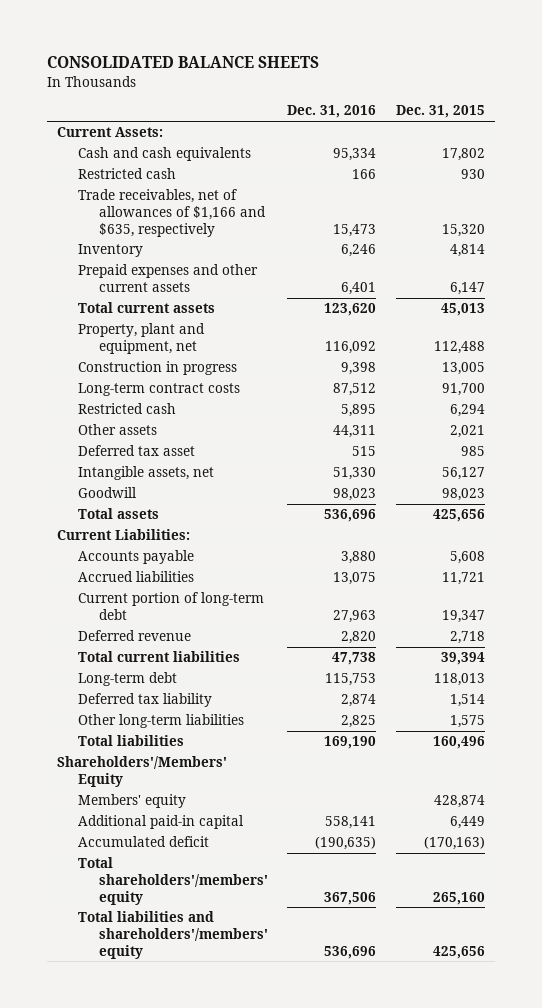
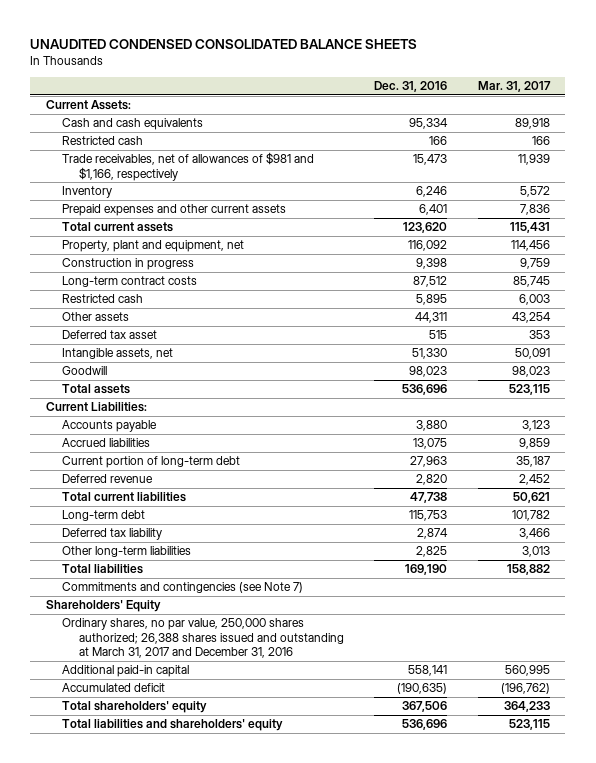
[47,56,320,69] CONSOLIDATED BALANCE SHEETS -> [30,38,418,49] UNAUDITED CONDENSED CONSOLIDATED BALANCE SHEETS
[395,105,485,119] Dec. 31, 2015 -> none
none -> [477,81,551,93] Mar. 31, 2017
[77,189,266,237] Trade receivables, net of allowances of $1,166 and $635, respectively -> [62,152,315,181] Trade receivables, net of allowances of $981 and $1,166, respectively
[77,794,186,809] Members' equity -> none
none -> [62,582,304,594] Commitments and contingencies (see Note 7)
[56,756,227,787] Shareholders'/Members' Equity -> [45,600,161,613] Shareholders' Equity
none -> [62,618,344,658] Ordinary shares, no par value, 250,000 shares authorized; 26,388 shares issued and outstanding at March 31, 2017 and December 31, 2016
[77,857,268,905] Total shareholders'/members' equity -> [62,701,208,714] Total shareholders' equity
[77,911,268,959] Total liabilities and shareholders'/members' equity -> [62,719,284,732] Total liabilities and shareholders' equity

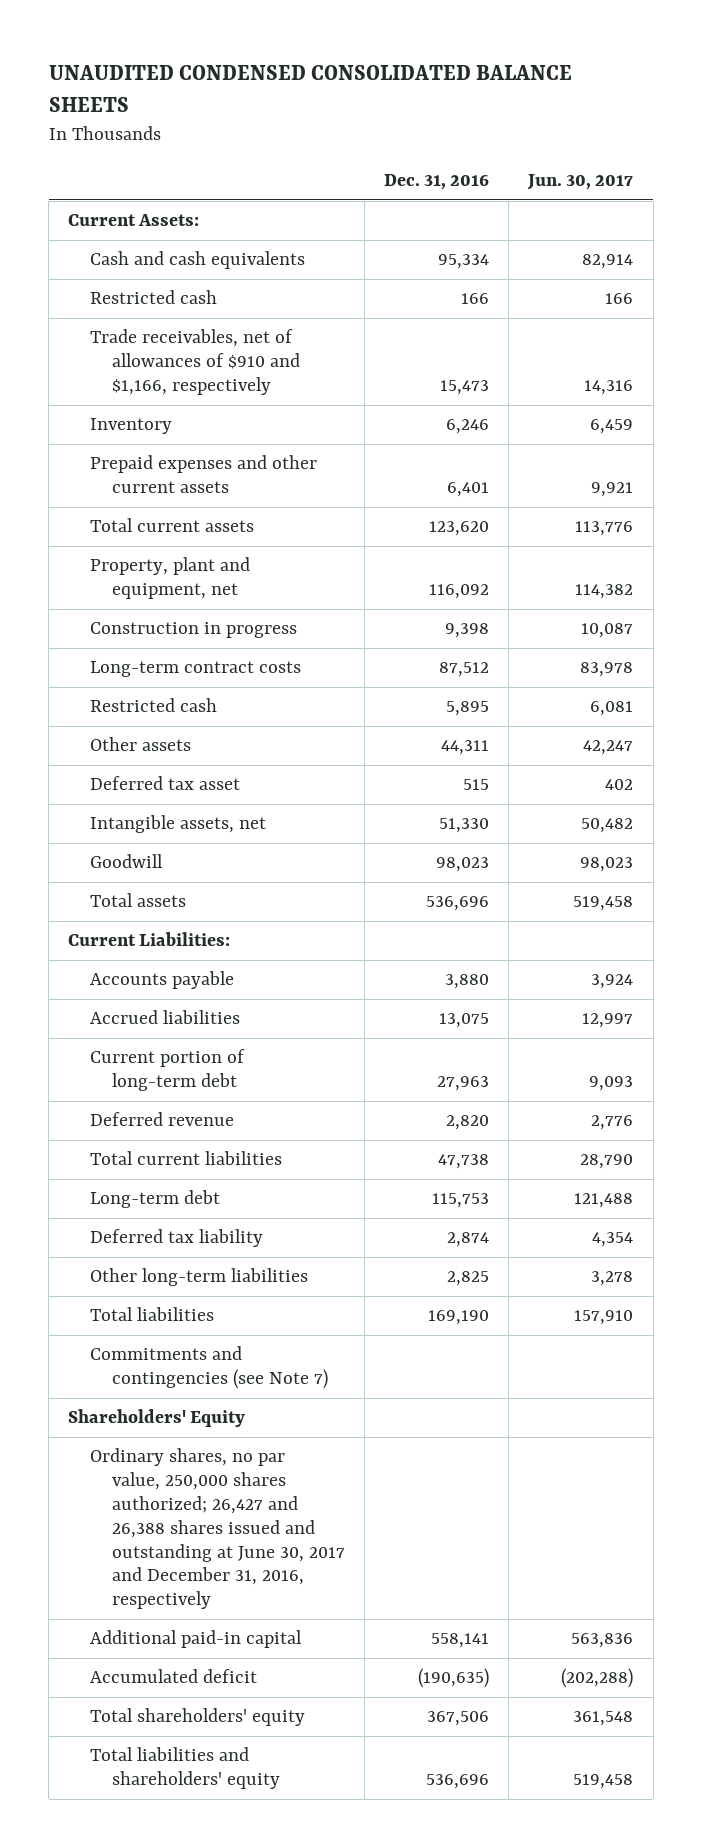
[477,81,551,93] Mar. 31, 2017 -> none
none -> [527,174,634,191] Jun. 30, 2017
[62,152,315,181] Trade receivables, net of allowances of $981 and $1,166, respectively -> [90,329,300,395] Trade receivables, net of allowances of $910 and $1,166, respectively
[62,618,344,658] Ordinary shares, no par value, 250,000 shares authorized; 26,388 shares issued and outstanding at March 31, 2017 and December 31, 2016 -> [90,1448,345,1610] Ordinary shares, no par value, 250,000 shares authorized; 26,427 and 26,388 shares issued and outstanding at June 30, 2017 and December 31, 2016, respectively

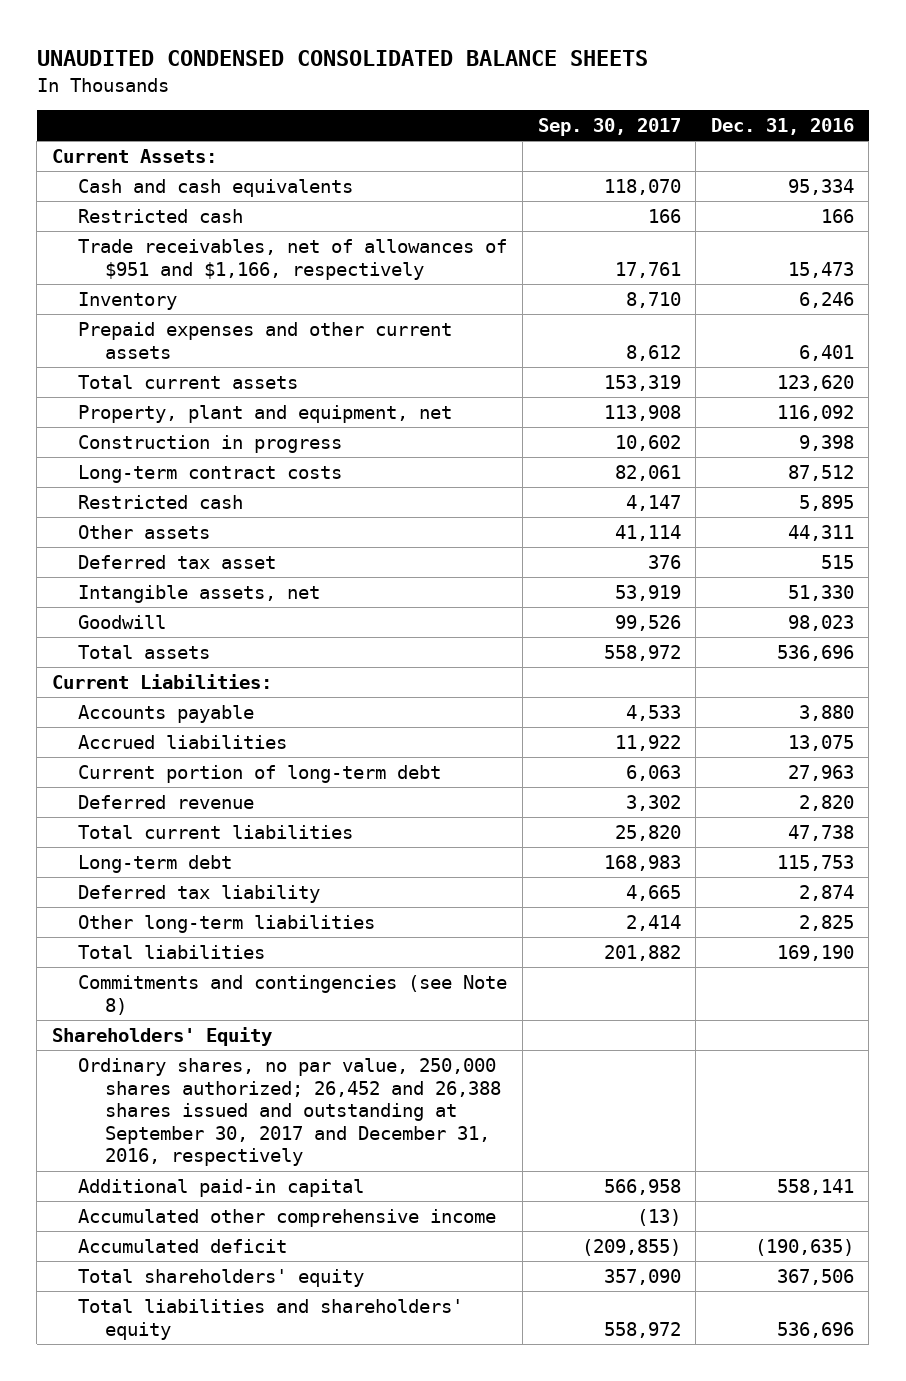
[527,174,634,191] Jun. 30, 2017 -> none
none -> [537,118,681,137] Sep. 30, 2017
[90,329,300,395] Trade receivables, net of allowances of $910 and $1,166, respectively -> [78,238,508,280] Trade receivables, net of allowances of $951 and $1,166, respectively
[90,1346,328,1390] Commitments and contingencies (see Note 7) -> [78,974,508,1015] Commitments and contingencies (see Note 8)
[90,1448,345,1610] Ordinary shares, no par value, 250,000 shares authorized; 26,427 and 26,388 shares issued and outstanding at June 30, 2017 and December 31, 2016, respectively -> [78,1057,501,1167] Ordinary shares, no par value, 250,000 shares authorized; 26,452 and 26,388 shares issued and outstanding at September 30, 2017 and December 31, 2016, respectively
none -> [78,1208,497,1227] Accumulated other comprehensive income

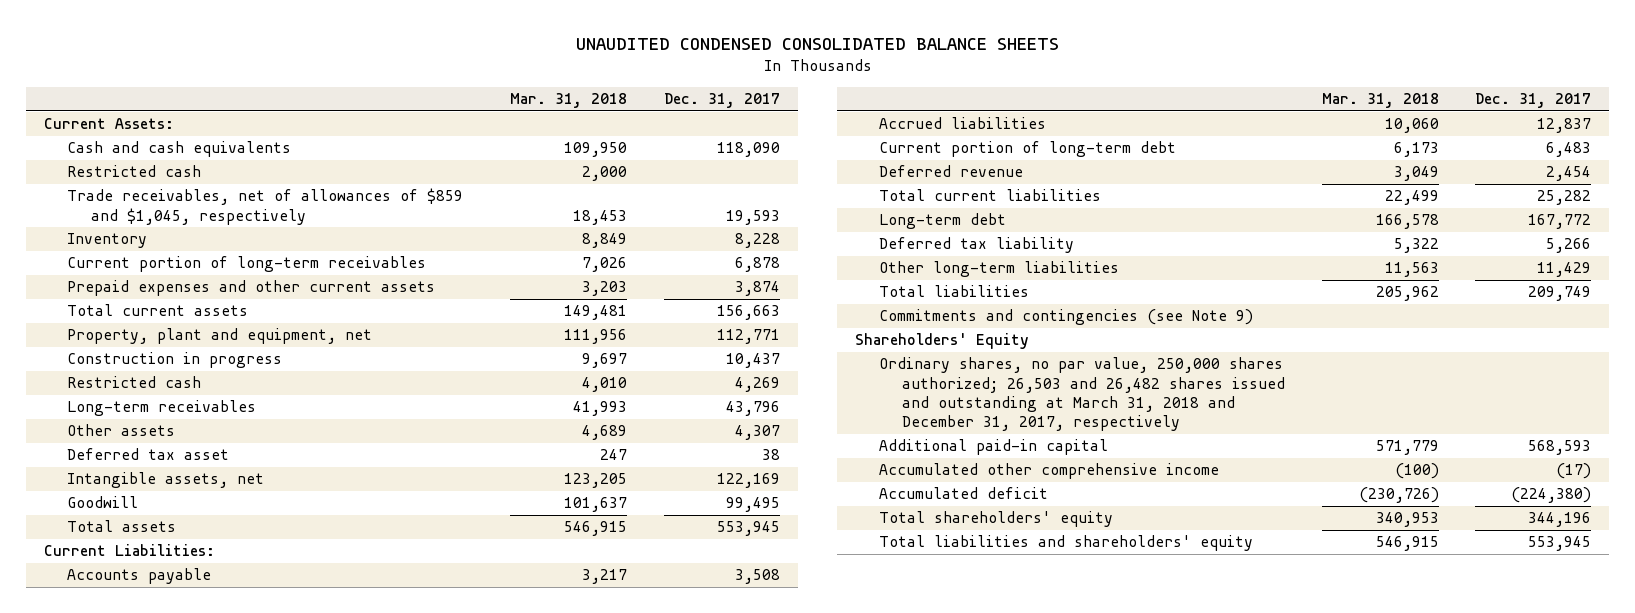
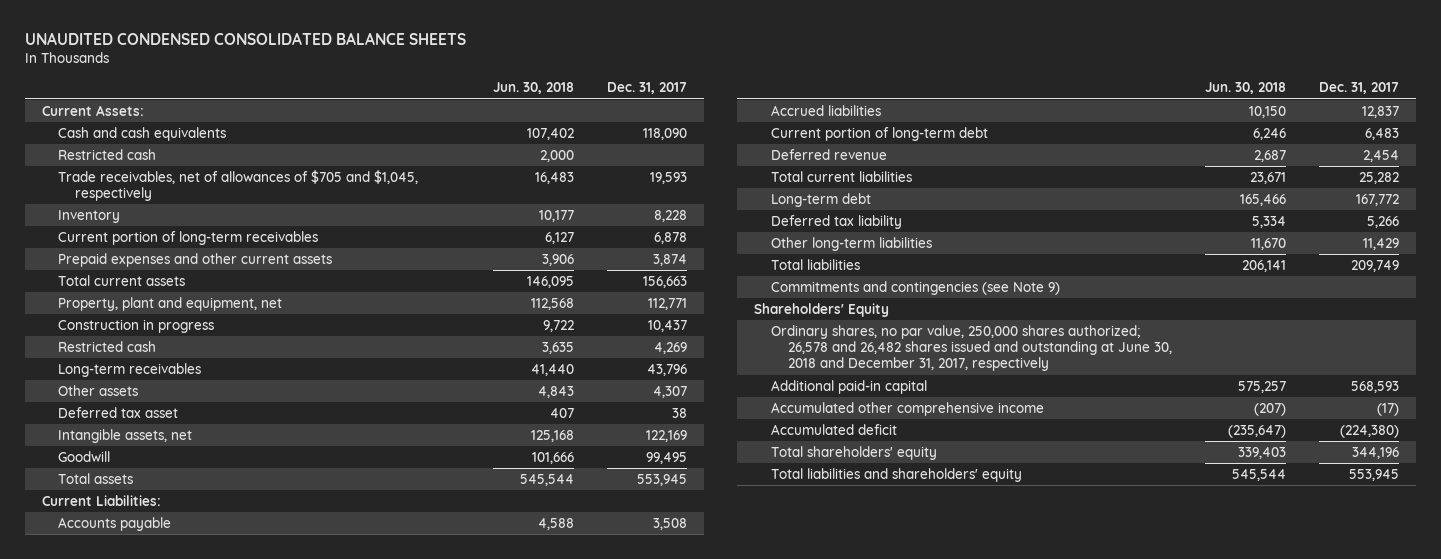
[510,93,628,109] Mar. 31, 2018 -> none
none -> [492,82,574,95] Jun. 30, 2018
[67,188,464,225] Trade receivables, net of allowances of $859 and $1,045, respectively -> [58,169,419,202] Trade receivables, net of allowances of $705 and $1,045, respectively
[878,357,1286,432] Ordinary shares, no par value, 250,000 shares authorized; 26,503 and 26,482 shares issued and outstanding at March 31, 2018 and December 31, 2017, respectively -> [770,324,1172,372] Ordinary shares, no par value, 250,000 shares authorized; 26,578 and 26,482 shares issued and outstanding at June 30, 2018 and December 31, 2017, respectively

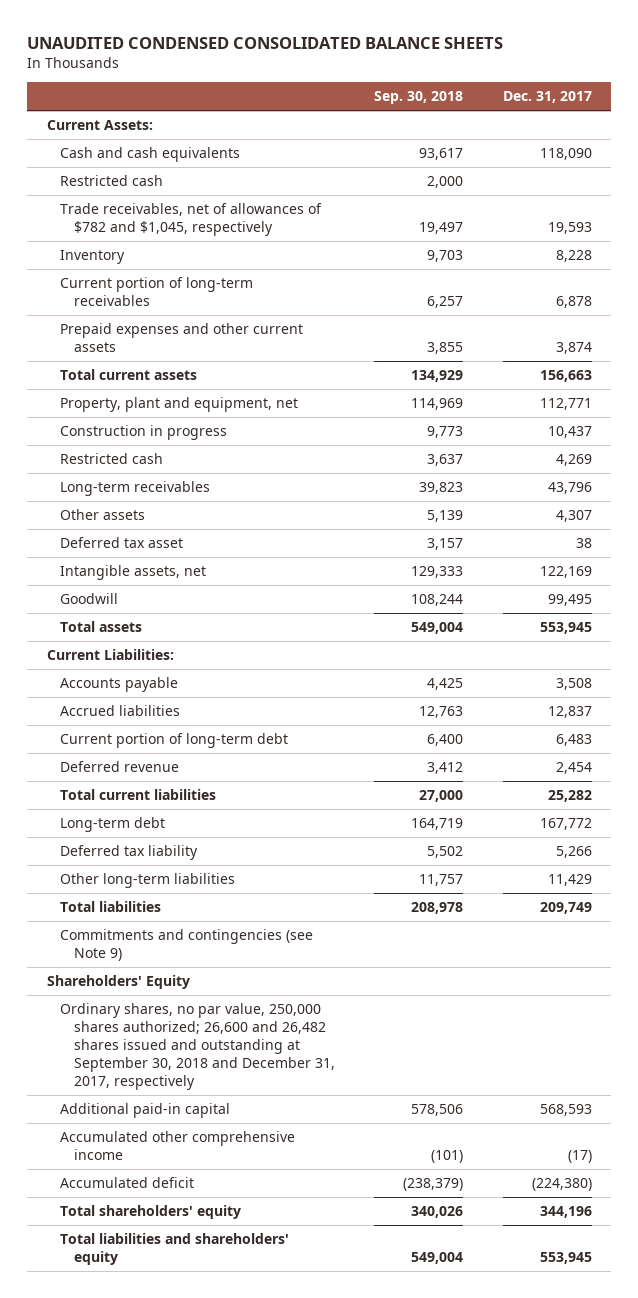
[492,82,574,95] Jun. 30, 2018 -> none
none -> [374,91,464,105] Sep. 30, 2018
[58,169,419,202] Trade receivables, net of allowances of $705 and $1,045, respectively -> [60,203,323,237] Trade receivables, net of allowances of $782 and $1,045, respectively
[770,324,1172,372] Ordinary shares, no par value, 250,000 shares authorized; 26,578 and 26,482 shares issued and outstanding at June 30, 2018 and December 31, 2017, respectively -> [60,1003,335,1090] Ordinary shares, no par value, 250,000 shares authorized; 26,600 and 26,482 shares issued and outstanding at September 30, 2018 and December 31, 2017, respectively

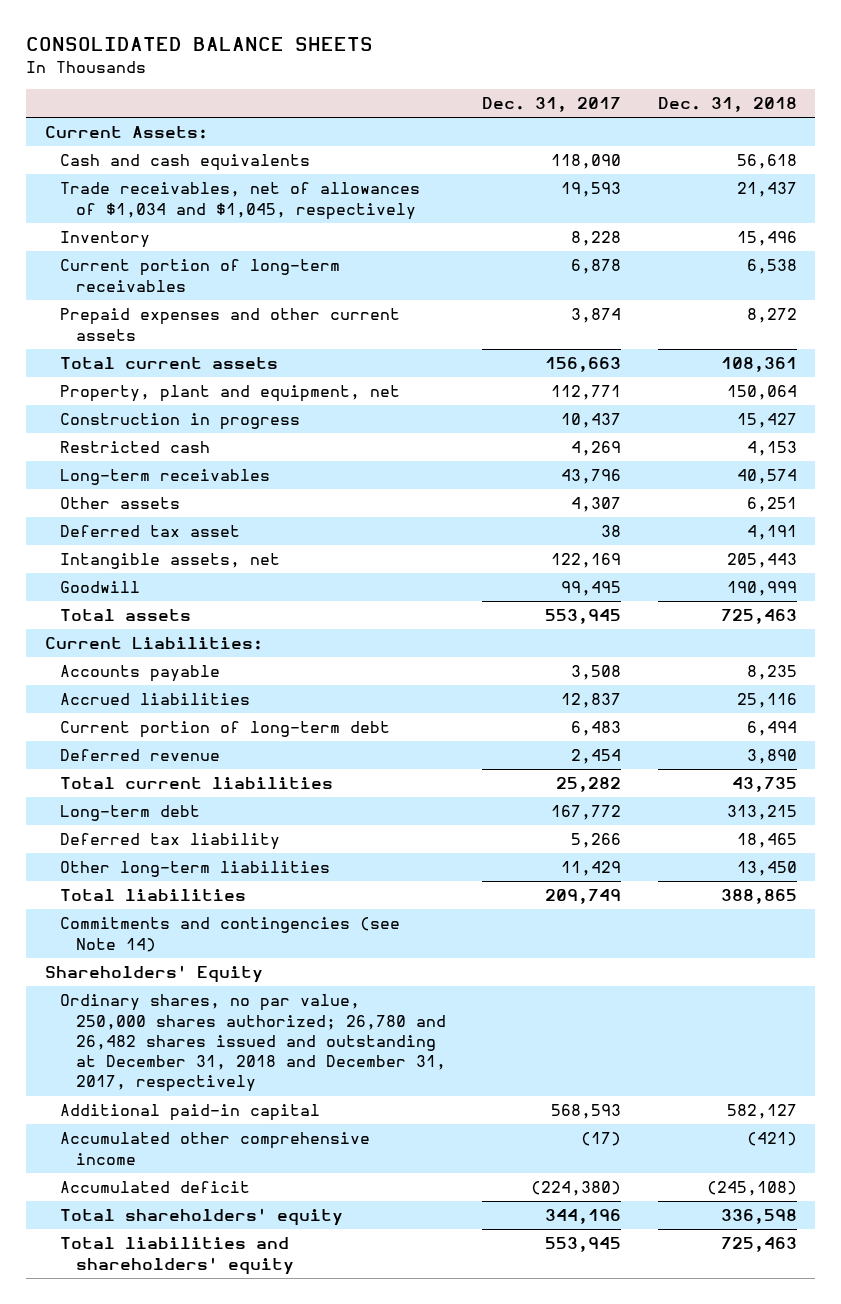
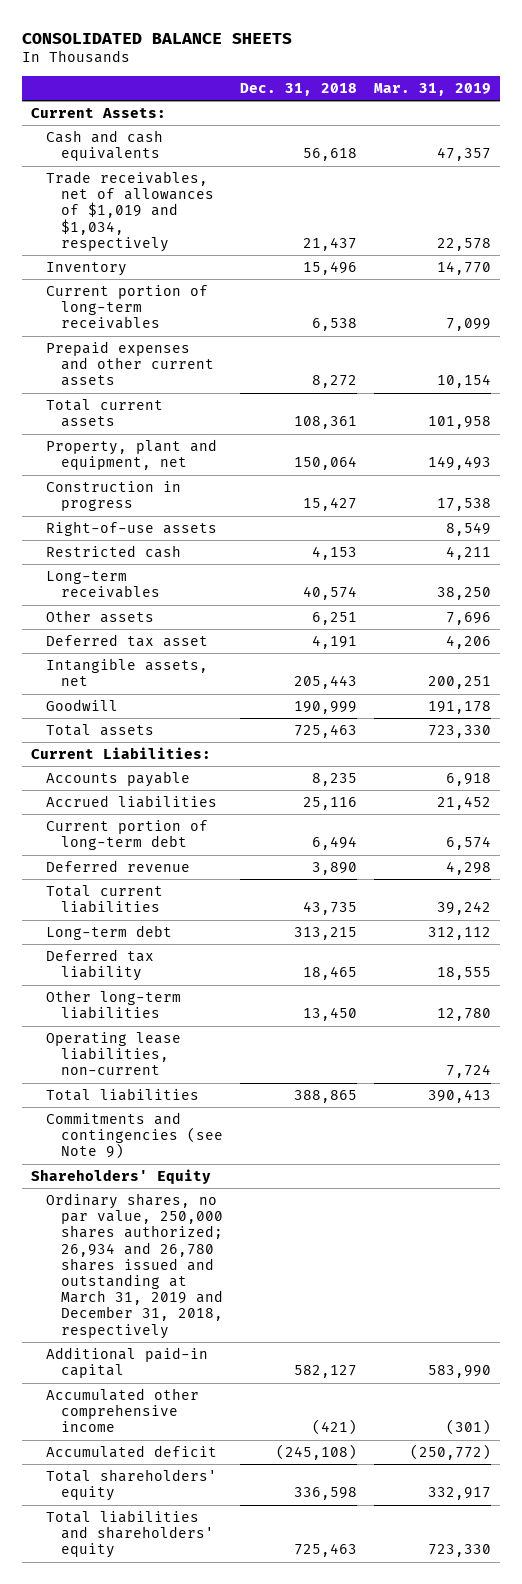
[482,97,622,113] Dec. 31, 2017 -> none
none -> [374,82,492,96] Mar. 31, 2019
[60,182,421,220] Trade receivables, net of allowances of $1,034 and $1,045, respectively -> [46,171,215,252] Trade receivables, net of allowances of $1,019 and $1,034, respectively
none -> [46,521,218,537] Right-of-use assets
none -> [46,1032,182,1076] Operating lease liabilities, non-current
[60,917,401,952] Commitments and contingencies (see Note 14) -> [46,1112,224,1160] Commitments and contingencies (see Note 9)
[60,994,447,1093] Ordinary shares, no par value, 250,000 shares authorized; 26,780 and 26,482 shares issued and outstanding at December 31, 2018 and December 31, 2017, respectively -> [46,1193,224,1339] Ordinary shares, no par value, 250,000 shares authorized; 26,934 and 26,780 shares issued and outstanding at March 31, 2019 and December 31, 2018, respectively

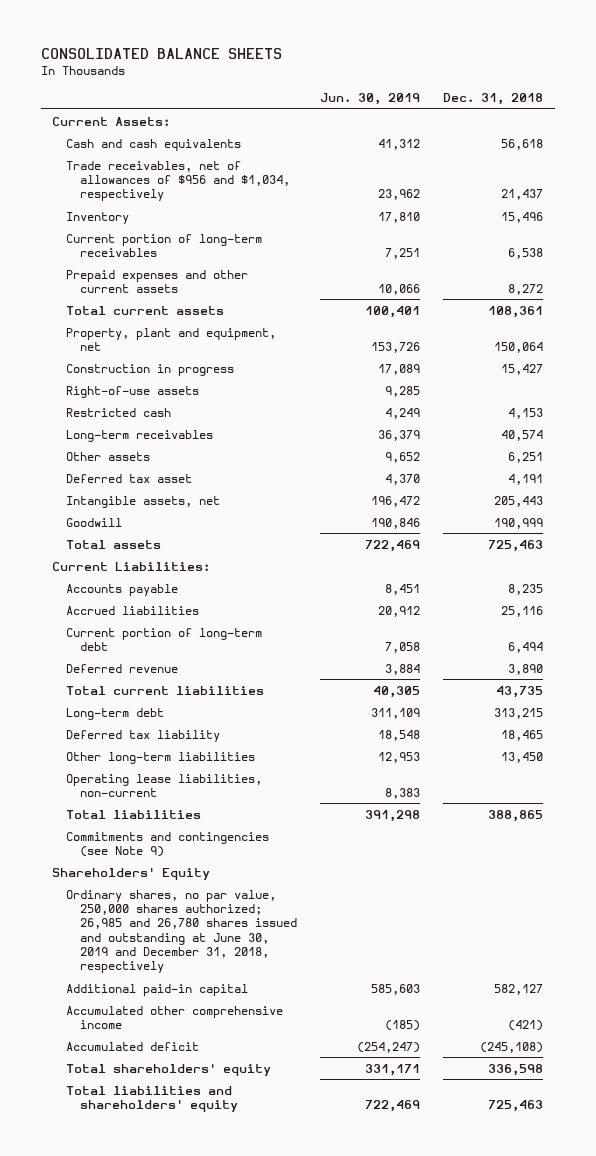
[374,82,492,96] Mar. 31, 2019 -> none
none -> [320,93,421,106] Jun. 30, 2019
[46,171,215,252] Trade receivables, net of allowances of $1,019 and $1,034, respectively -> [66,160,291,202] Trade receivables, net of allowances of $956 and $1,034, respectively
[46,1193,224,1339] Ordinary shares, no par value, 250,000 shares authorized; 26,934 and 26,780 shares issued and outstanding at March 31, 2019 and December 31, 2018, respectively -> [66,889,298,974] Ordinary shares, no par value, 250,000 shares authorized; 26,985 and 26,780 shares issued and outstanding at June 30, 2019 and December 31, 2018, respectively

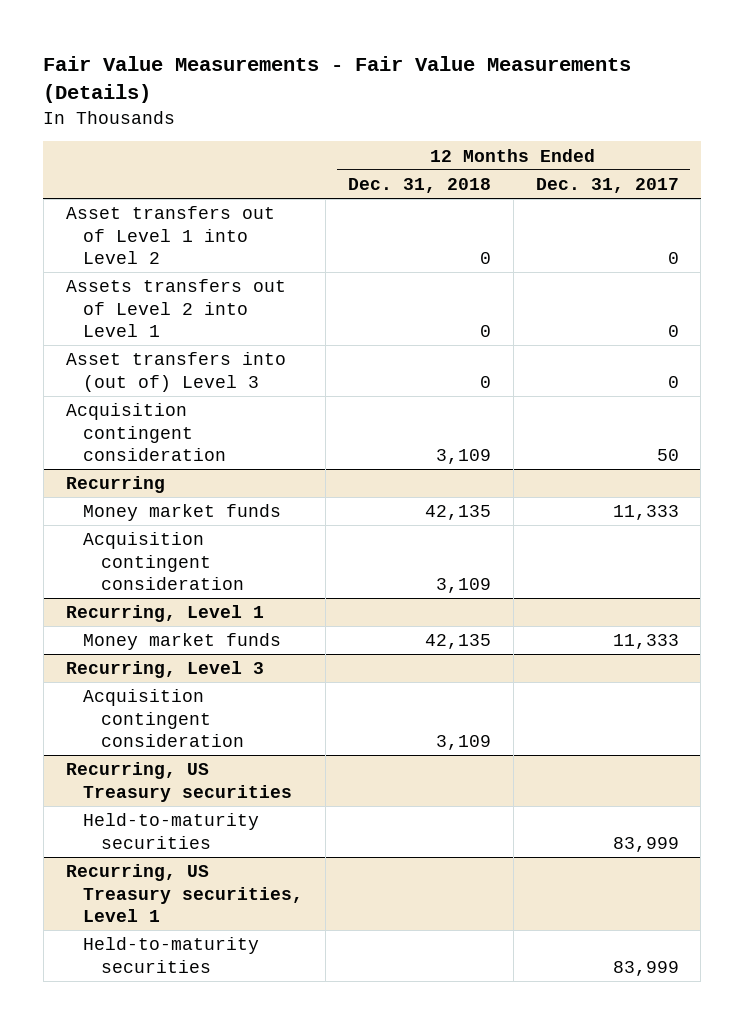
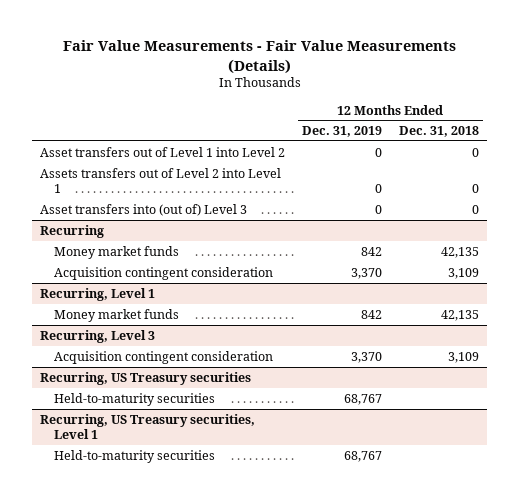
[535,178,679,194] Dec. 31, 2017 -> none
none -> [302,126,383,138] Dec. 31, 2019
[65,403,227,462] Acquisition contingent consideration -> none

